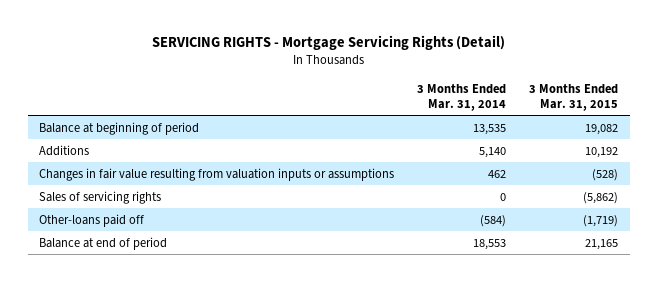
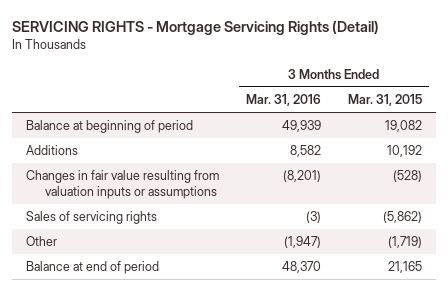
[417,83,507,111] 3 Months Ended Mar. 31, 2014 -> none
none -> [246,94,322,107] Mar. 31, 2016
[39,213,145,227] Other-loans paid off -> [25,236,57,247] Other

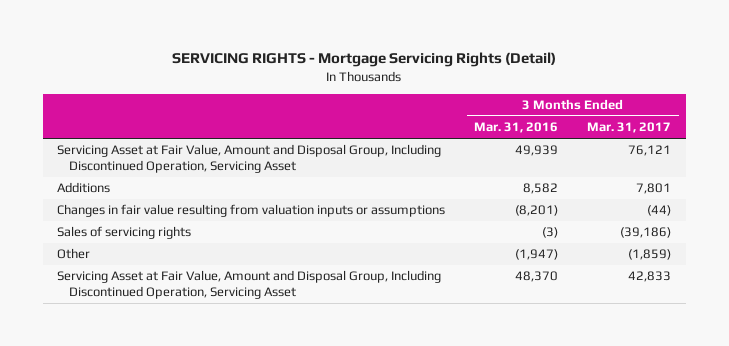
[348,94,423,107] Mar. 31, 2015 -> none
none -> [587,122,672,134] Mar. 31, 2017
[25,120,193,134] Balance at beginning of period -> [57,144,442,174] Servicing Asset at Fair Value, Amount and Disposal Group, Including Discontinued Operation, Servicing Asset
[25,261,159,275] Balance at end of period -> [57,270,442,300] Servicing Asset at Fair Value, Amount and Disposal Group, Including Discontinued Operation, Servicing Asset

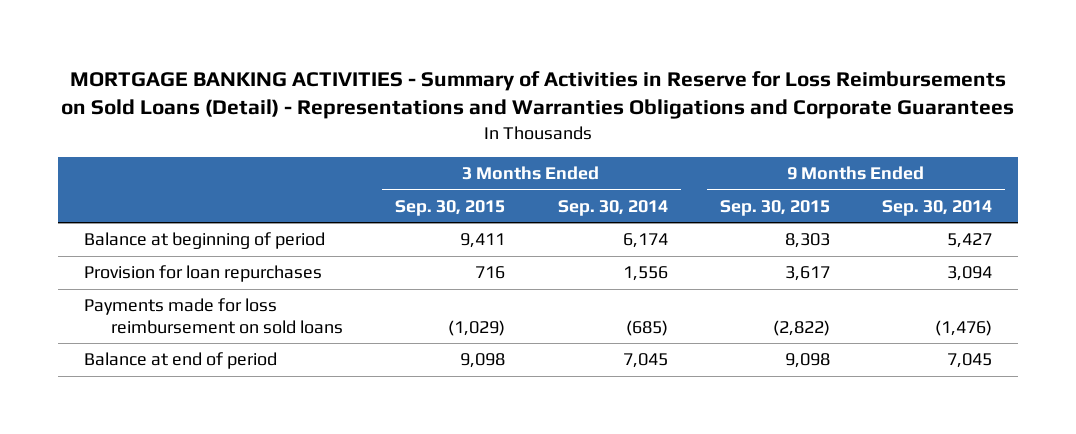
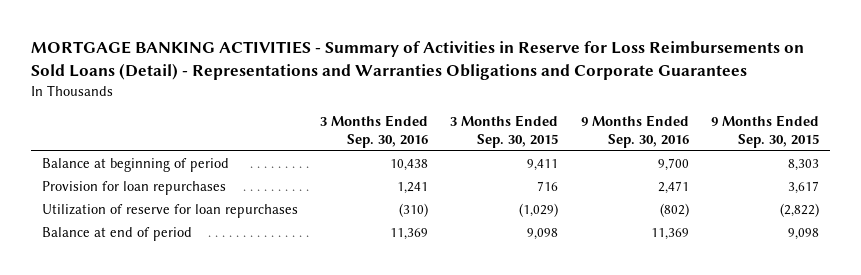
[557,199,668,216] Sep. 30, 2014 -> none
[882,199,993,216] Sep. 30, 2014 -> none
none -> [320,115,429,148] 3 Months Ended Sep. 30, 2016
none -> [580,115,689,148] 9 Months Ended Sep. 30, 2016
[84,298,343,334] Payments made for loss reimbursement on sold loans -> [41,204,298,219] Utilization of reserve for loan repurchases

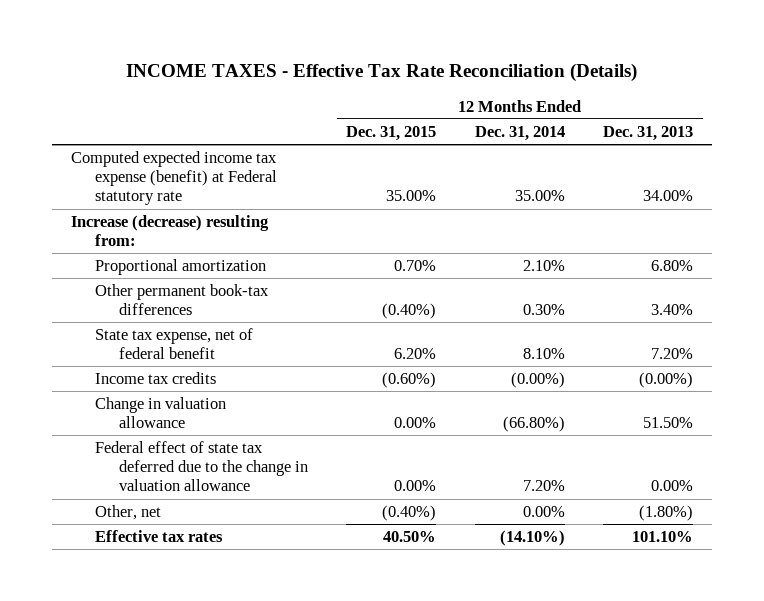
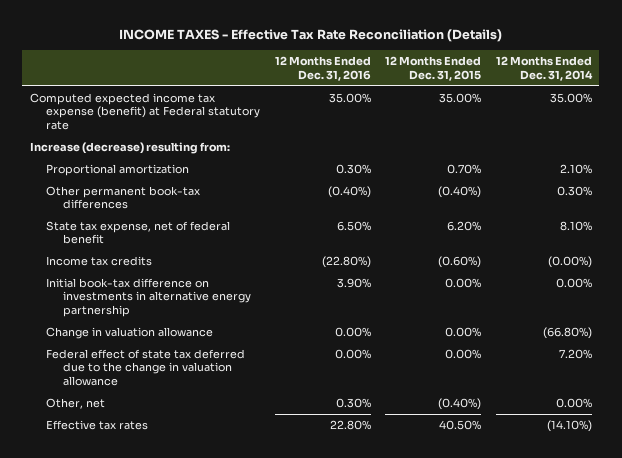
[602,125,693,141] Dec. 31, 2013 -> none
none -> [274,56,371,81] 12 Months Ended Dec. 31, 2016
none -> [46,277,252,317] Initial book-tax difference on investments in alternative energy partnership

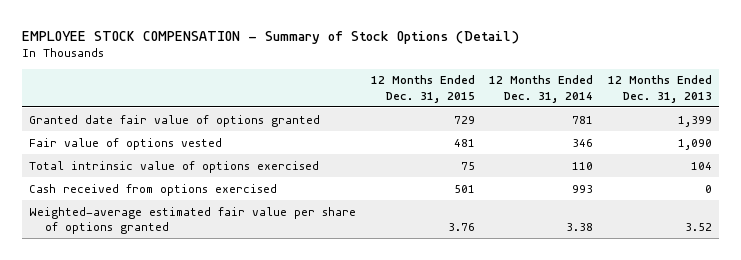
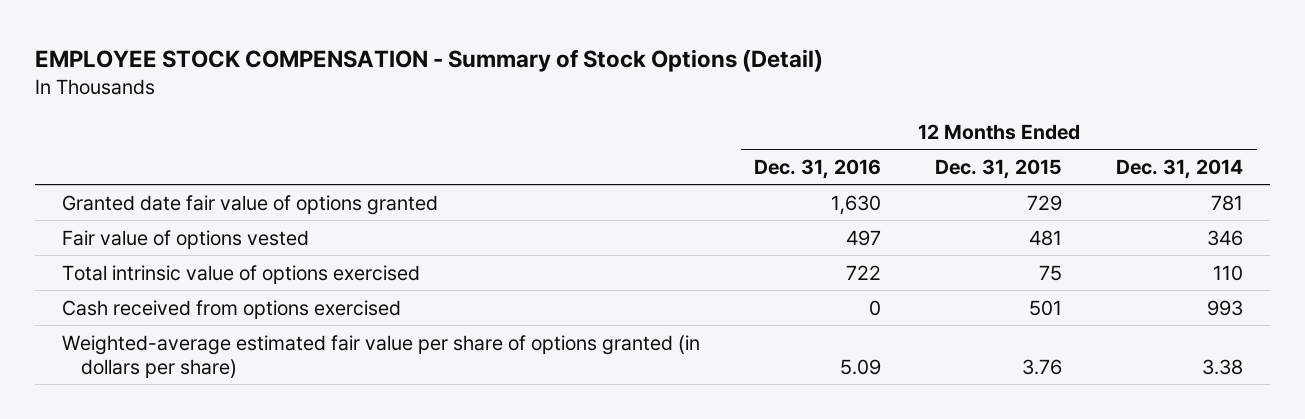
[607,75,712,103] 12 Months Ended Dec. 31, 2013 -> none
none -> [754,158,882,179] Dec. 31, 2016
[29,206,357,234] Weighted-average estimated fair value per share of options granted -> [62,334,701,378] Weighted-average estimated fair value per share of options granted (in dollars per share)

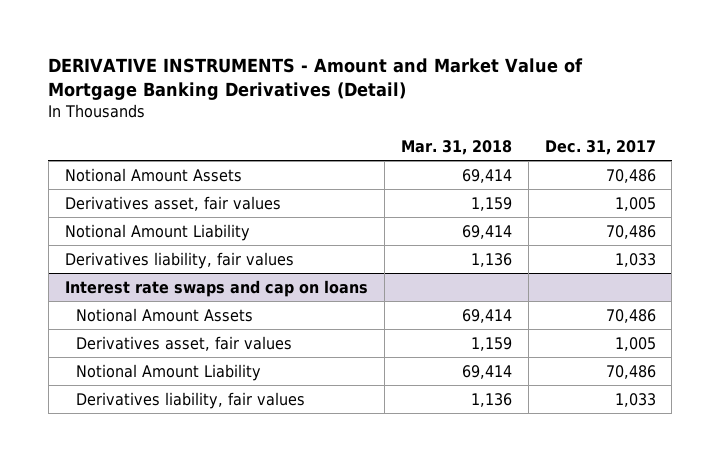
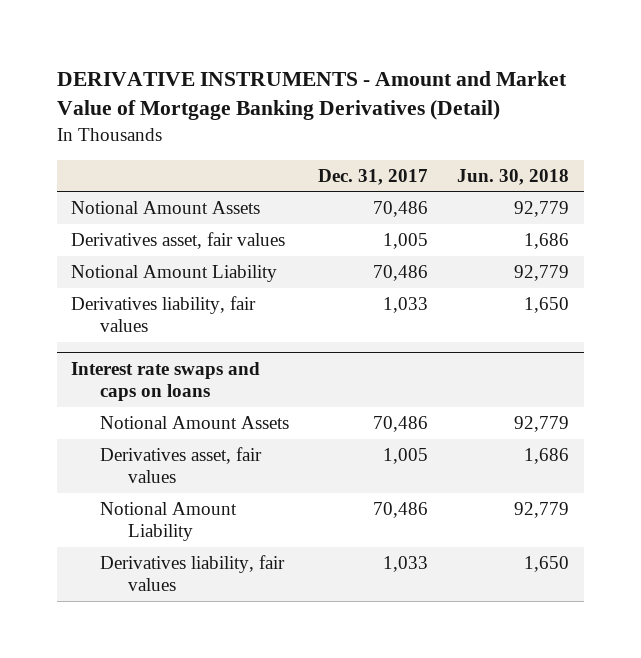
[400,140,512,156] Mar. 31, 2018 -> none
none -> [457,168,570,185] Jun. 30, 2018
[64,279,368,297] Interest rate swaps and cap on loans -> [71,362,261,401] Interest rate swaps and caps on loans

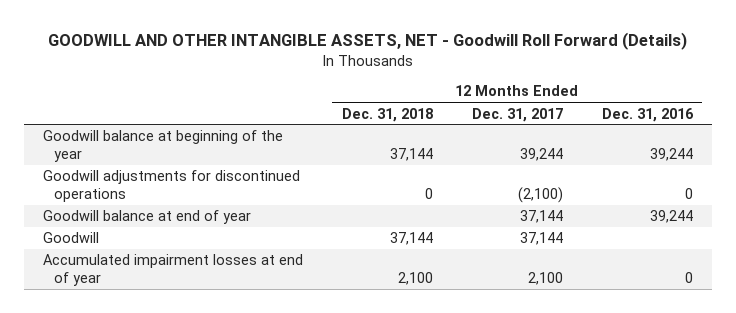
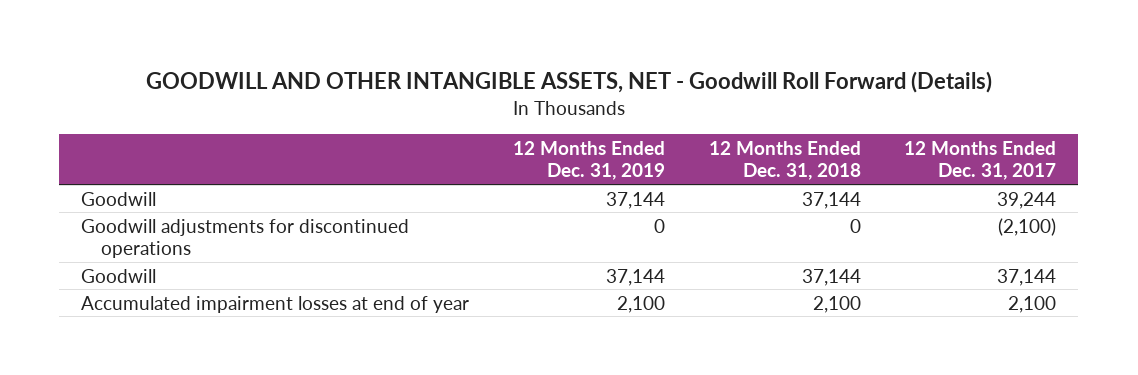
[601,107,694,122] Dec. 31, 2016 -> none
none -> [512,140,665,181] 12 Months Ended Dec. 31, 2019
[42,130,283,162] Goodwill balance at beginning of the year -> [81,191,157,206] Goodwill
[42,210,251,225] Goodwill balance at end of year -> none

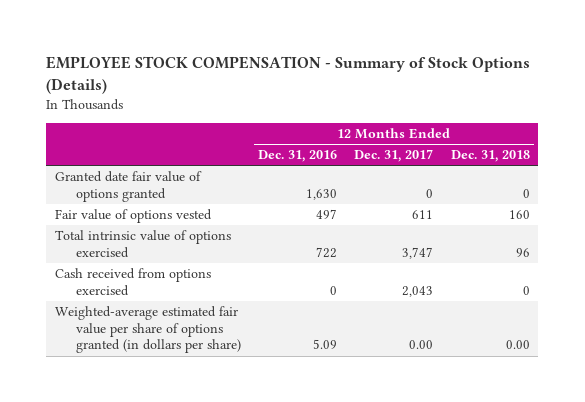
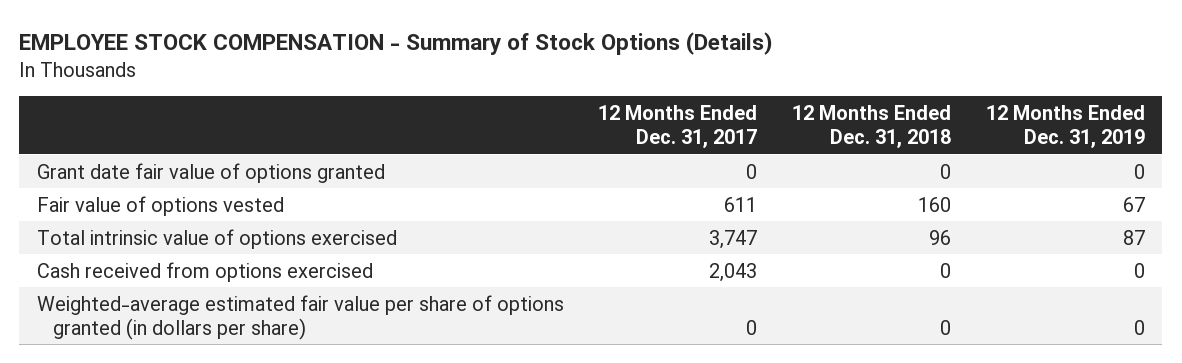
[257,150,337,163] Dec. 31, 2016 -> none
none -> [986,104,1146,149] 12 Months Ended Dec. 31, 2019
[55,171,203,202] Granted date fair value of options granted -> [36,162,385,183] Grant date fair value of options granted
[409,340,434,350] 0.00 -> [746,319,758,335] 0
[505,340,530,350] 0.00 -> [940,319,952,335] 0

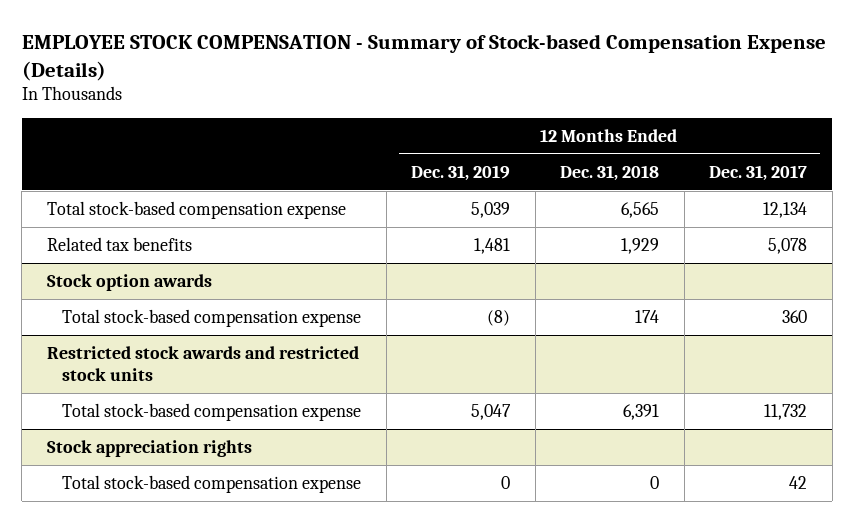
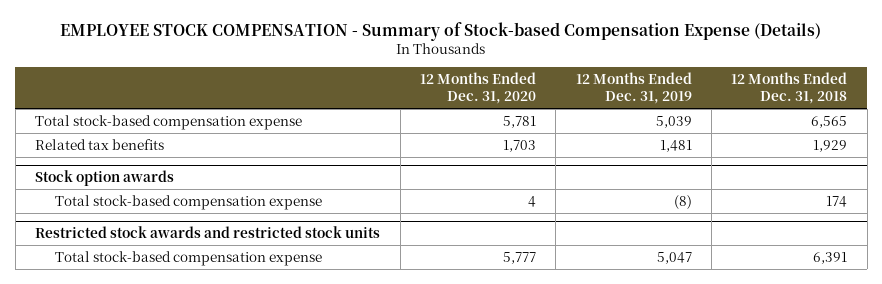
[709,164,808,181] Dec. 31, 2017 -> none
none -> [419,72,536,104] 12 Months Ended Dec. 31, 2020
[46,439,252,457] Stock appreciation rights -> none
[62,474,362,493] Total stock-based compensation expense -> none

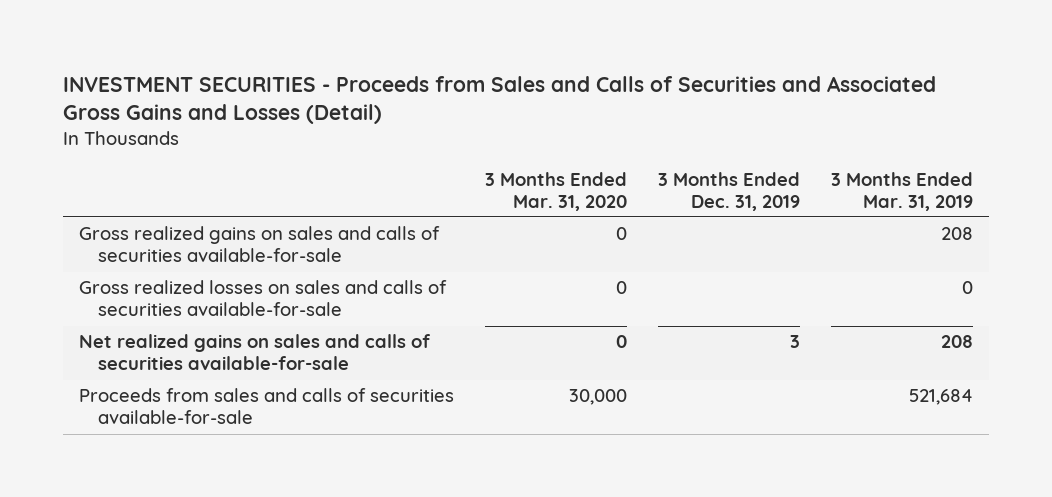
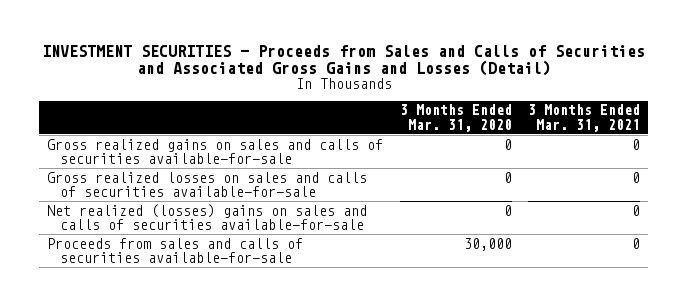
[657,171,800,211] 3 Months Ended Dec. 31, 2019 -> none
[831,171,974,211] 3 Months Ended Mar. 31, 2019 -> none
none -> [528,104,641,132] 3 Months Ended Mar. 31, 2021
[78,334,430,371] Net realized gains on sales and calls of securities available-for-sale -> [47,203,368,230] Net realized (losses) gains on sales and calls of securities available-for-sale

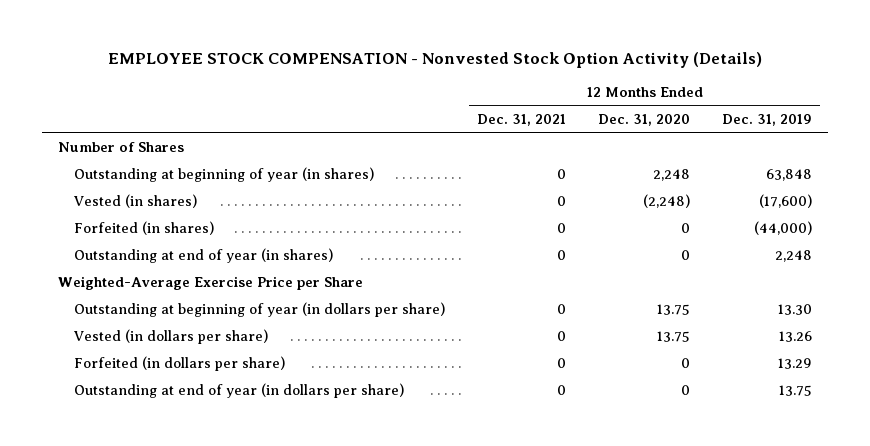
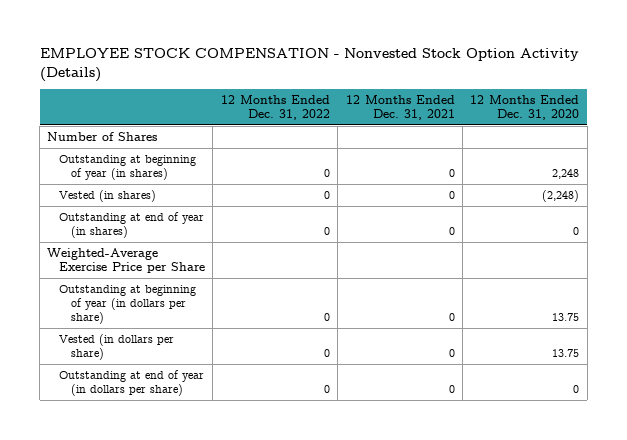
[722,114,813,127] Dec. 31, 2019 -> none
none -> [220,94,330,120] 12 Months Ended Dec. 31, 2022
[74,221,215,236] Forfeited (in shares) -> none
[74,356,286,372] Forfeited (in dollars per share) -> none

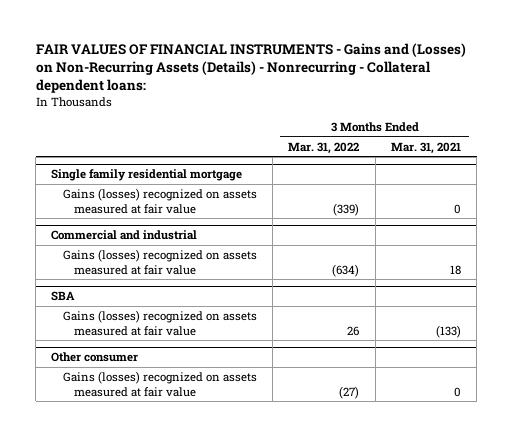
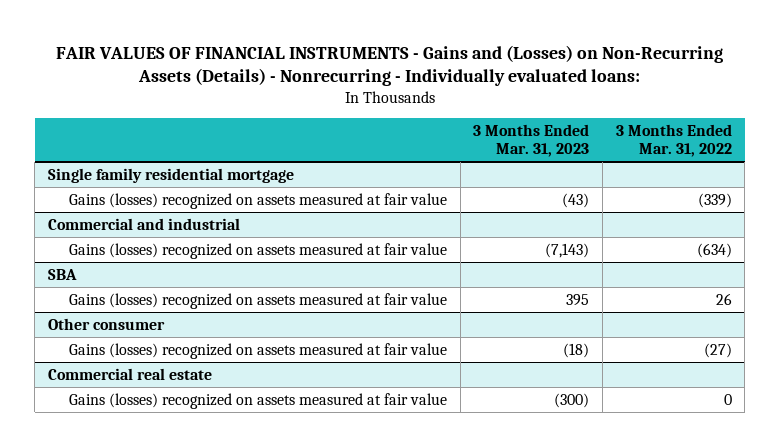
[35,42,466,94] FAIR VALUES OF FINANCIAL INSTRUMENTS - Gains and (Losses) on Non-Recurring Assets (Details) - Nonrecurring - Collateral dependent loans: -> [55,44,723,87] FAIR VALUES OF FINANCIAL INSTRUMENTS - Gains and (Losses) on Non-Recurring Assets (Details) - Nonrecurring - Individually evaluated loans:
[391,141,462,154] Mar. 31, 2021 -> none
none -> [473,124,590,158] 3 Months Ended Mar. 31, 2023
none -> [48,367,213,380] Commercial real estate
none -> [68,392,447,409] Gains (losses) recognized on assets measured at fair value

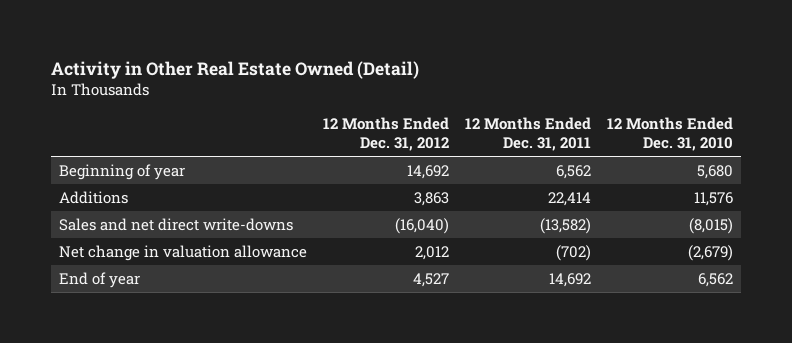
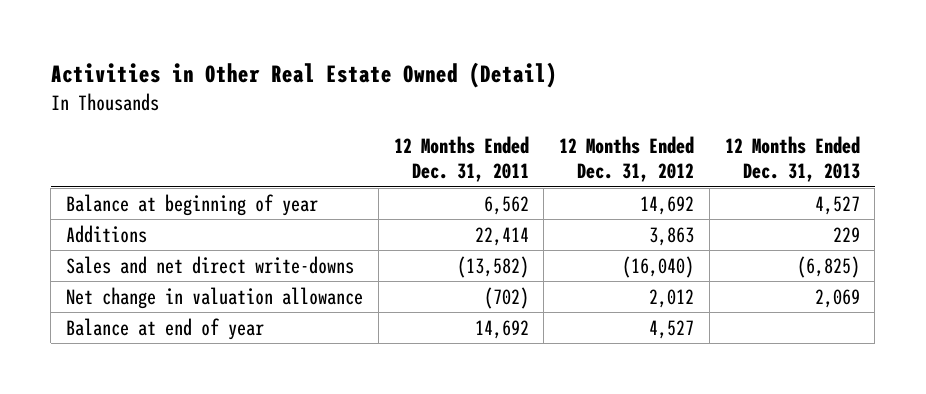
[51,60,420,79] Activity in Other Real Estate Owned (Detail) -> [50,62,557,89] Activities in Other Real Estate Owned (Detail)
[606,117,733,152] 12 Months Ended Dec. 31, 2010 -> none
none -> [724,136,860,183] 12 Months Ended Dec. 31, 2013
[59,163,186,180] Beginning of year -> [65,193,318,216] Balance at beginning of year
[59,271,141,288] End of year -> [65,317,264,340] Balance at end of year

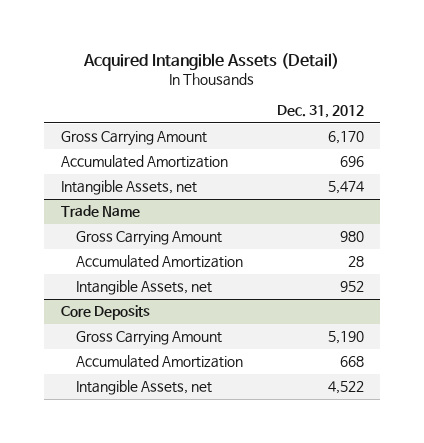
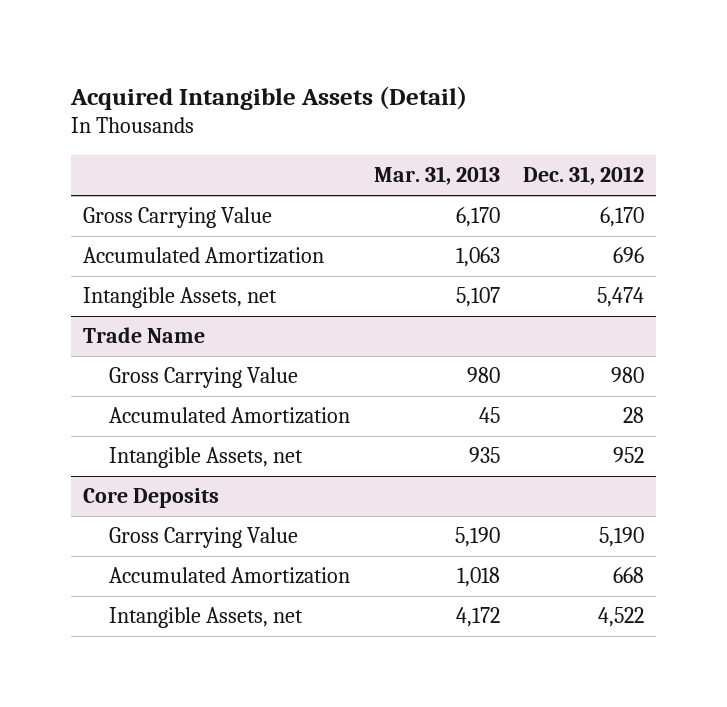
none -> [373,166,500,186] Mar. 31, 2013
[60,131,207,147] Gross Carrying Amount -> [83,207,273,229] Gross Carrying Value
[76,231,223,247] Gross Carrying Amount -> [108,367,298,389] Gross Carrying Value
[76,331,223,347] Gross Carrying Amount -> [108,527,298,549] Gross Carrying Value

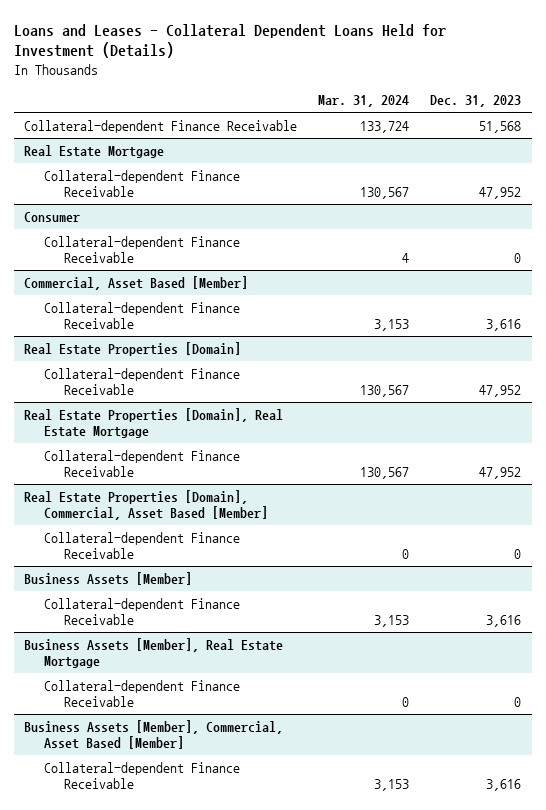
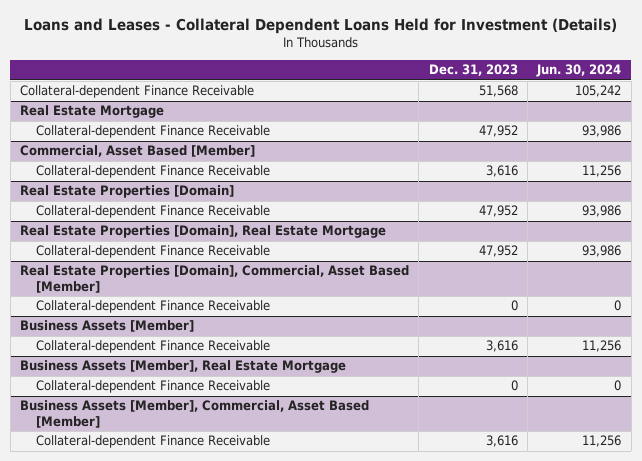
[318,94,410,107] Mar. 31, 2024 -> none
none -> [536,64,622,78] Jun. 30, 2024
[24,211,81,222] Consumer -> none
[44,235,241,264] Collateral-dependent Finance Receivable -> none

